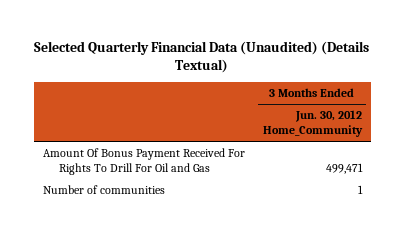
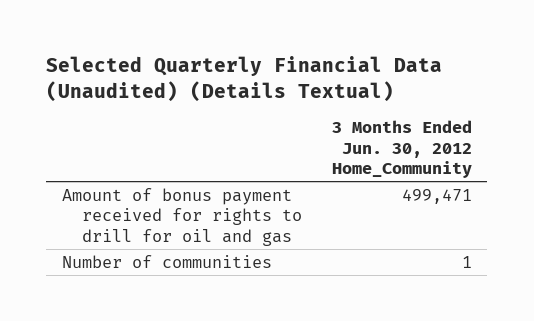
[42,148,245,175] Amount Of Bonus Payment Received For Rights To Drill For Oil and Gas -> [61,187,302,246] Amount of bonus payment received for rights to drill for oil and gas

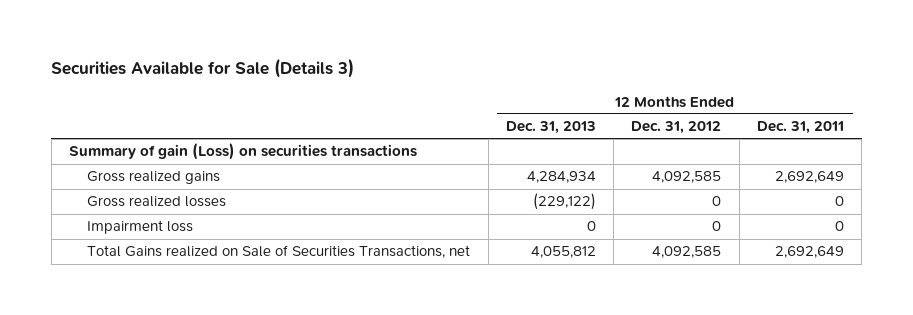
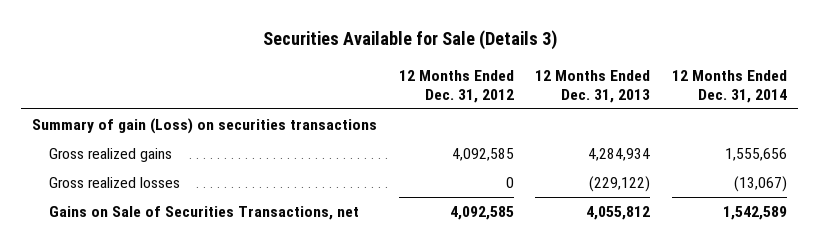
[757,121,845,135] Dec. 31, 2011 -> none
none -> [672,70,788,103] 12 Months Ended Dec. 31, 2014
[87,220,194,235] Impairment loss -> none
[87,245,471,259] Total Gains realized on Sale of Securities Transactions, net -> [49,206,360,221] Gains on Sale of Securities Transactions, net

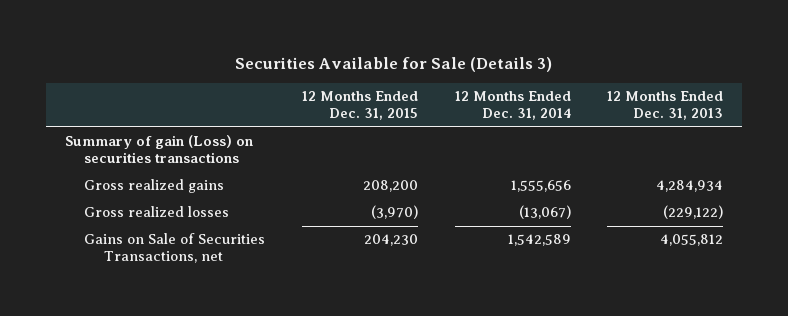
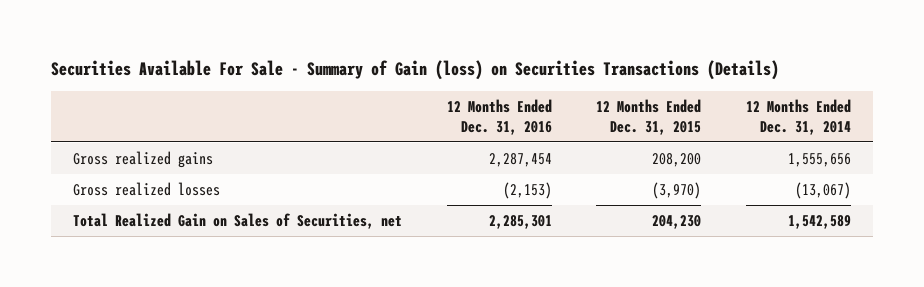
[235,56,553,72] Securities Available for Sale (Details 3) -> [50,60,779,81] Securities Available For Sale - Summary of Gain (loss) on Securities Transactions (Details)
[607,91,724,121] 12 Months Ended Dec. 31, 2013 -> none
none -> [446,98,552,135] 12 Months Ended Dec. 31, 2016
[64,135,253,164] Summary of gain (Loss) on securities transactions -> none
[84,233,266,264] Gains on Sale of Securities Transactions, net -> [73,212,403,229] Total Realized Gain on Sales of Securities, net

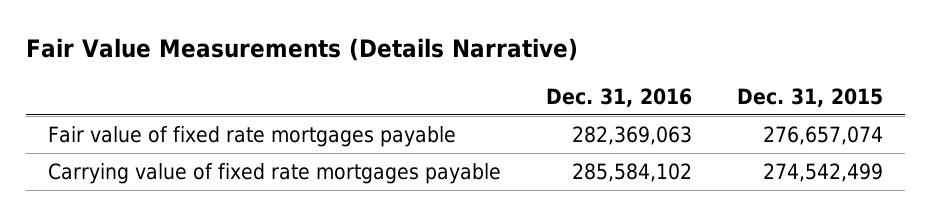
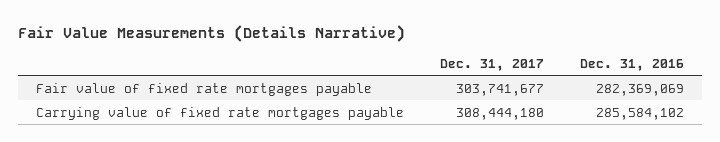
[736,87,883,107] Dec. 31, 2015 -> none
none -> [439,58,544,71] Dec. 31, 2017
[572,125,693,145] 282,369,063 -> [595,83,684,96] 282,369,069

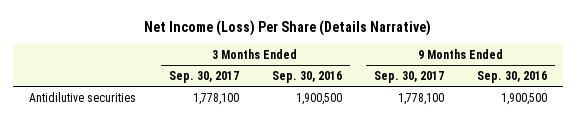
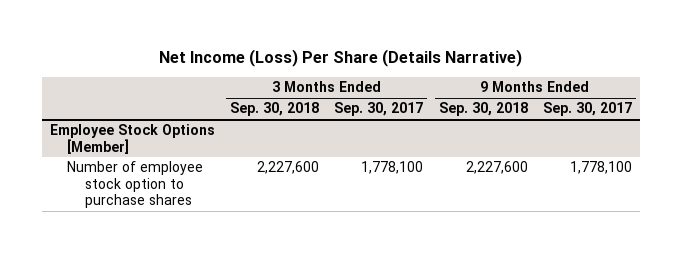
[271,70,342,83] Sep. 30, 2016 -> none
[476,70,547,83] Sep. 30, 2016 -> none
none -> [229,102,319,117] Sep. 30, 2018
none -> [438,102,528,117] Sep. 30, 2018
none -> [49,124,215,154] Employee Stock Options [Member]
[29,91,137,102] Antidilutive securities -> [67,161,204,208] Number of employee stock option to purchase shares

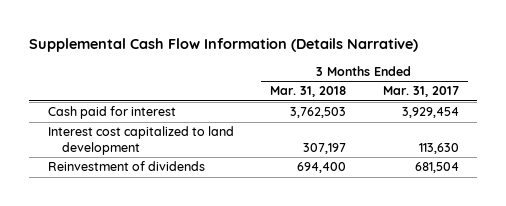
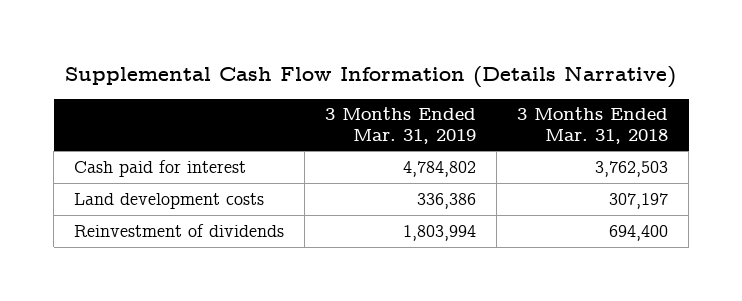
[382,86,459,98] Mar. 31, 2017 -> none
none -> [325,107,477,144] 3 Months Ended Mar. 31, 2019
[47,126,234,155] Interest cost capitalized to land development -> [74,192,265,209] Land development costs

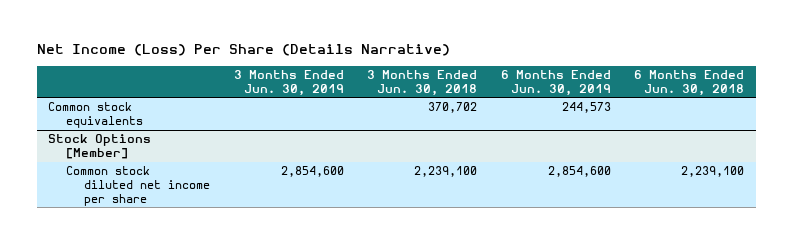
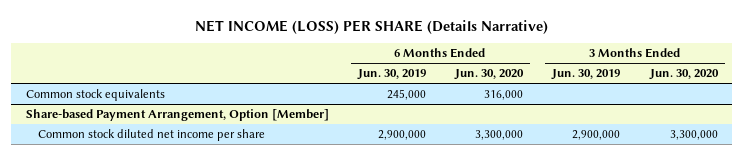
[36,44,450,57] Net Income (Loss) Per Share (Details Narrative) -> [194,19,548,34] NET INCOME (LOSS) PER SHARE (Details Narrative)
[367,70,478,96] 3 Months Ended Jun. 30, 2018 -> none
[634,70,745,96] 6 Months Ended Jun. 30, 2018 -> none
none -> [454,69,525,81] Jun. 30, 2020
none -> [648,69,719,81] Jun. 30, 2020
[561,102,611,114] 244,573 -> [386,89,426,101] 245,000
[48,134,152,159] Stock Options [Member] -> [25,109,329,122] Share-based Payment Arrangement, Option [Member]
[280,166,344,178] 2,854,600 -> [572,130,621,141] 2,900,000
[547,166,611,178] 2,854,600 -> [377,130,426,141] 2,900,000

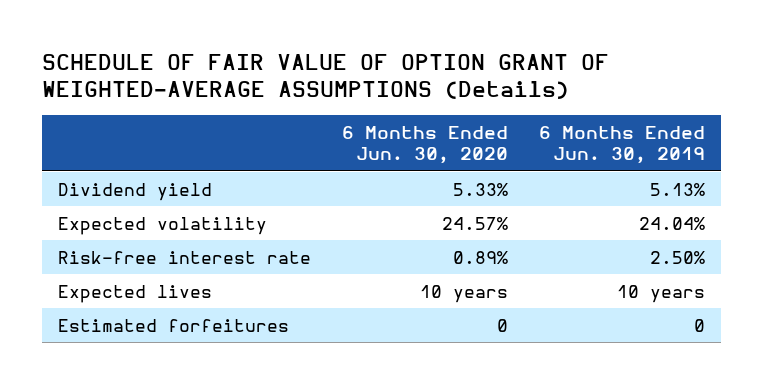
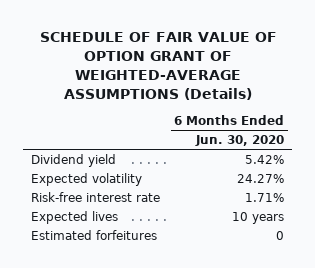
[539,125,706,165] 6 Months Ended Jun. 30, 2019 -> none
[453,182,509,196] 5.33% -> [245,154,285,164] 5.42%
[442,216,509,230] 24.57% -> [237,173,285,183] 24.27%
[453,250,509,264] 0.89% -> [245,192,285,202] 1.71%

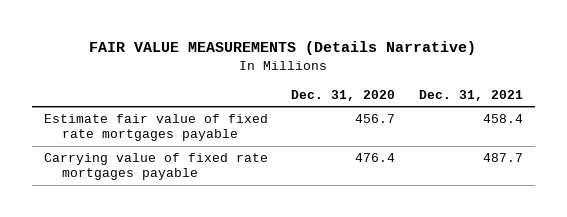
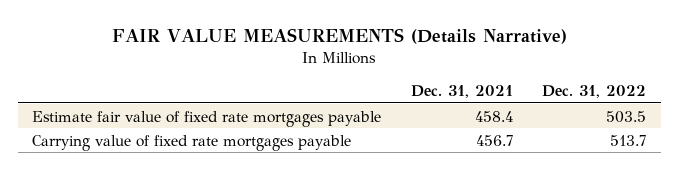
[291,89,396,101] Dec. 31, 2020 -> none
none -> [542,84,647,98] Dec. 31, 2022
[483,153,524,163] 487.7 -> [475,134,513,146] 456.7

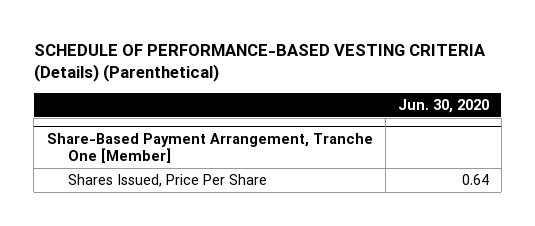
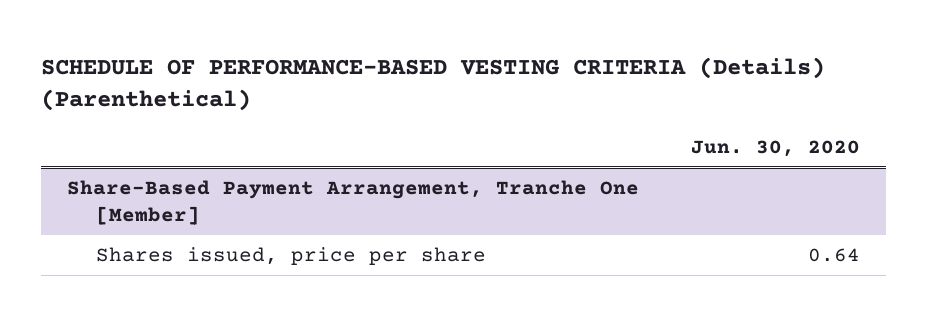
[67,174,267,188] Shares Issued, Price Per Share -> [95,247,486,266] Shares issued, price per share

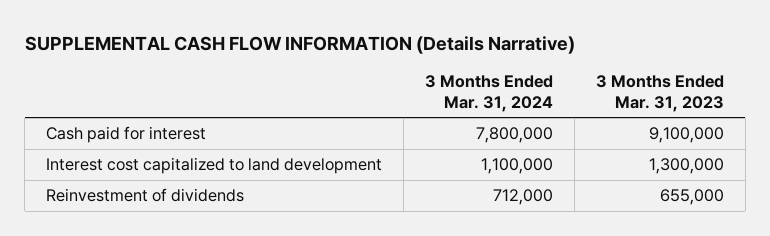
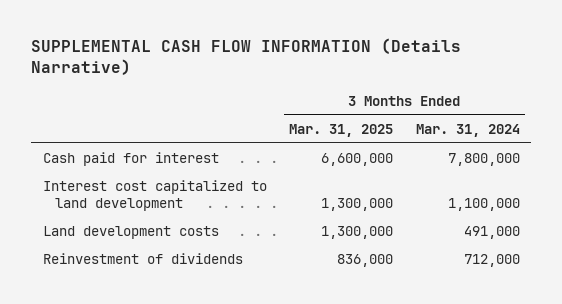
[595,75,724,112] 3 Months Ended Mar. 31, 2023 -> none
none -> [289,123,394,137] Mar. 31, 2025
none -> [42,225,219,239] Land development costs

